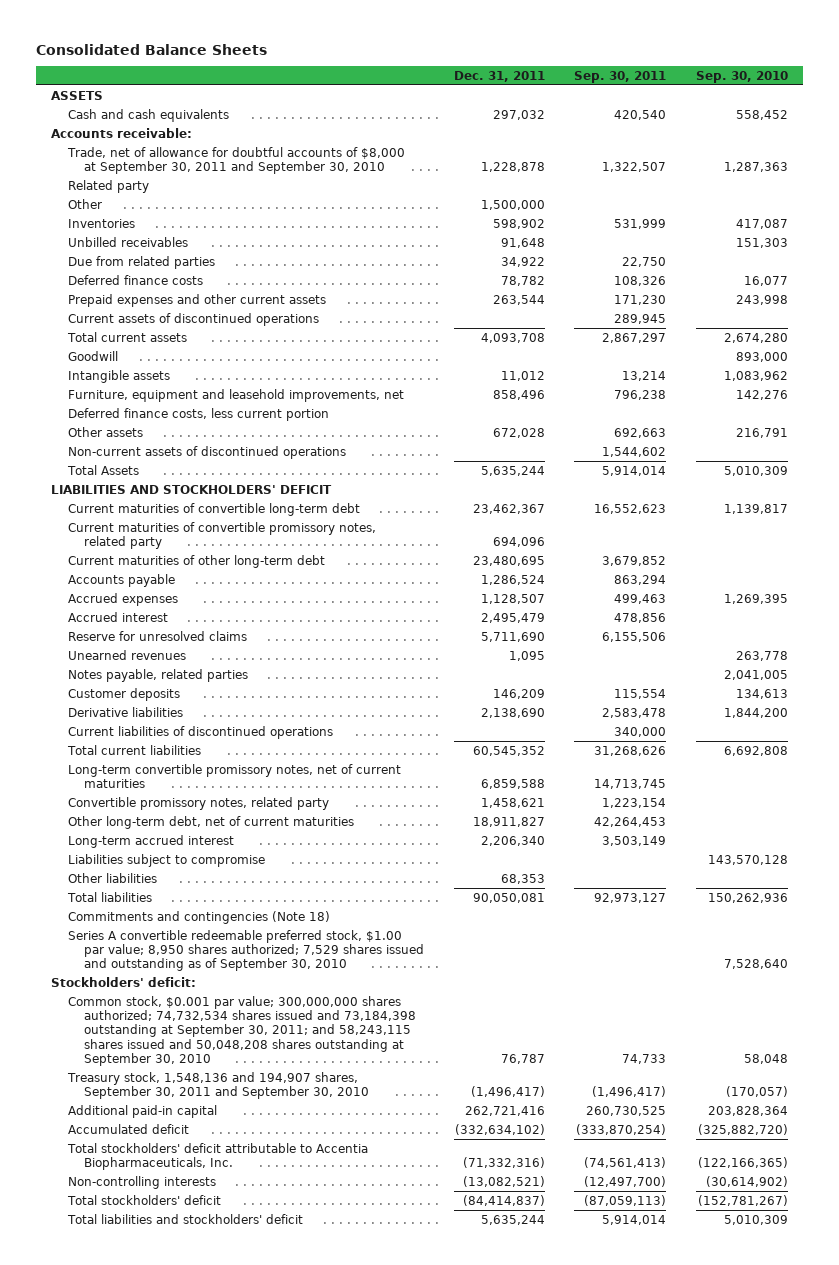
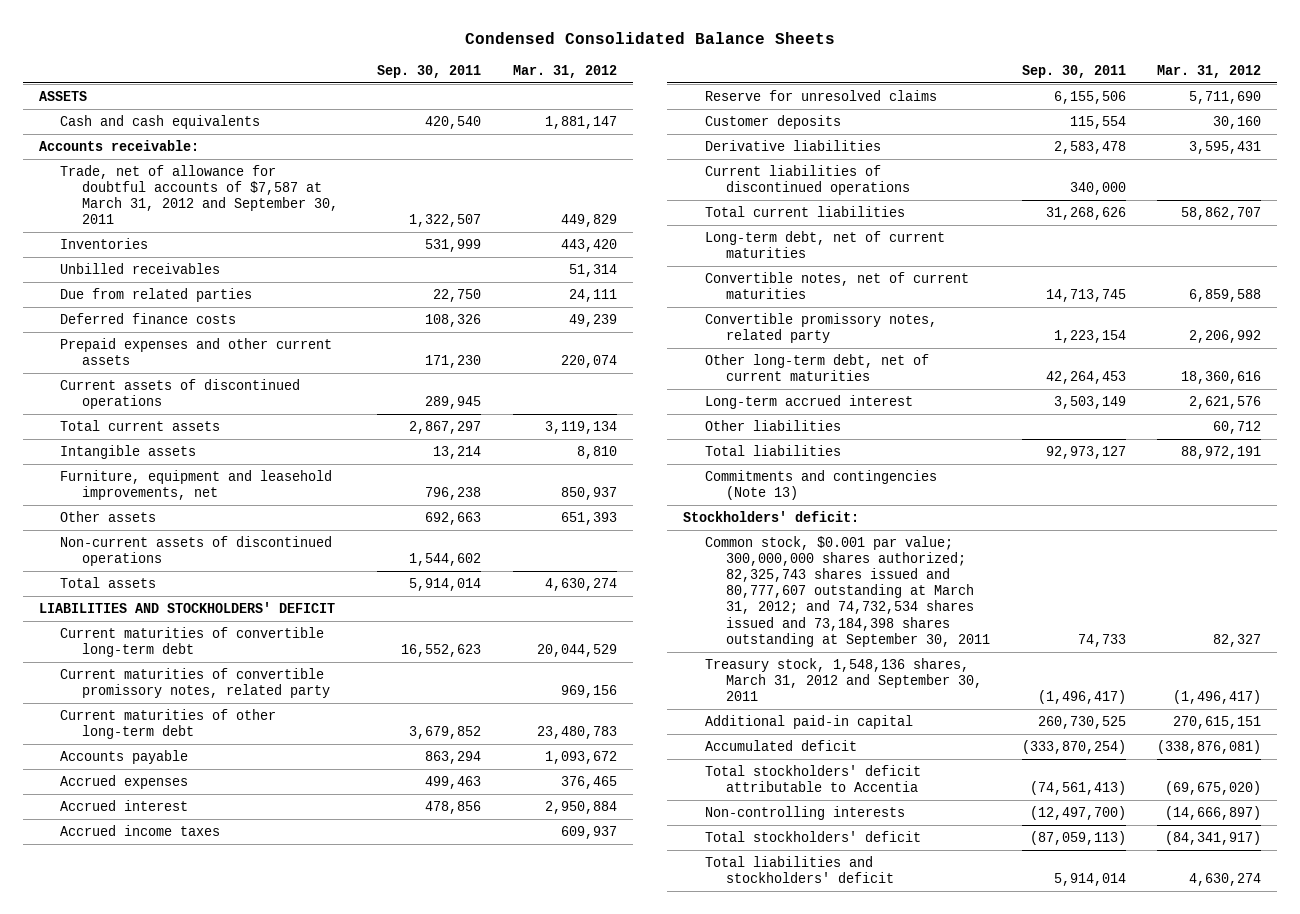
[36,43,268,55] Consolidated Balance Sheets -> [465,32,836,45] Condensed Consolidated Balance Sheets
[453,70,545,82] Dec. 31, 2011 -> none
[695,70,788,83] Sep. 30, 2010 -> none
none -> [513,64,618,78] Mar. 31, 2012
[67,179,149,193] Related party -> none
[67,198,102,209] Other -> none
[66,146,405,174] Trade, net of allowance for doubtful accounts of $8,000 at September 30, 2011 and September 30, 2010 -> [60,164,338,225] Trade, net of allowance for doubtful accounts of $7,587 at March 31, 2012 and September 30, 2011
[67,350,118,361] Goodwill -> none
[67,407,329,421] Deferred finance costs, less current portion -> none
[66,464,139,475] Total Assets -> [60,576,157,588] Total assets
none -> [60,824,221,836] Accrued income taxes
[67,649,186,660] Unearned revenues -> none
[67,668,248,682] Notes payable, related parties -> none
none -> [704,230,945,259] Long-term debt, net of current maturities
[67,763,401,788] Long-term convertible promissory notes, net of current maturities -> [704,271,969,300] Convertible notes, net of current maturities
[67,853,265,867] Liabilities subject to compromise -> none
[67,929,425,972] Series A convertible redeemable preferred stock, $1.00 par value; 8,950 shares authorized; 7,529 shares issued and outstanding as of September 30, 2010 -> none
[67,910,330,924] Commitments and contingencies (Note 18) -> [704,469,937,501] Commitments and contingencies (Note 13)
[67,995,417,1067] Common stock, $0.001 par value; 300,000,000 shares authorized; 74,732,534 shares issued and 73,184,398 outstanding at September 30, 2011; and 58,243,115 shares issued and 50,048,208 shares outstanding at September 30, 2010 -> [704,535,990,647] Common stock, $0.001 par value; 300,000,000 shares authorized; 82,325,743 shares issued and 80,777,607 outstanding at March 31, 2012; and 74,732,534 shares issued and 73,184,398 shares outstanding at September 30, 2011
[66,1071,370,1099] Treasury stock, 1,548,136 and 194,907 shares, September 30, 2011 and September 30, 2010 -> [704,657,982,702] Treasury stock, 1,548,136 shares, March 31, 2012 and September 30, 2011
[66,1142,368,1170] Total stockholders' deficit attributable to Accentia Biopharmaceuticals, Inc. -> [704,764,921,793] Total stockholders' deficit attributable to Accentia

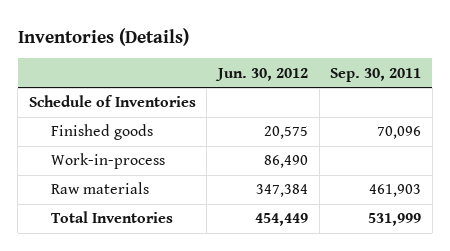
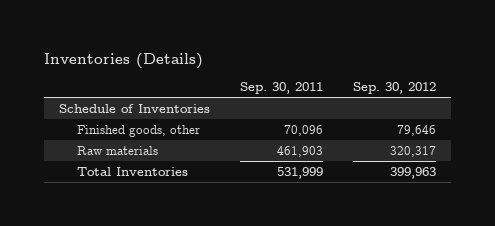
[215,67,309,81] Jun. 30, 2012 -> none
none -> [352,82,436,95] Sep. 30, 2012
[50,153,165,170] Work-in-process -> none
[50,124,153,141] Finished goods -> [77,124,201,137] Finished goods, other

